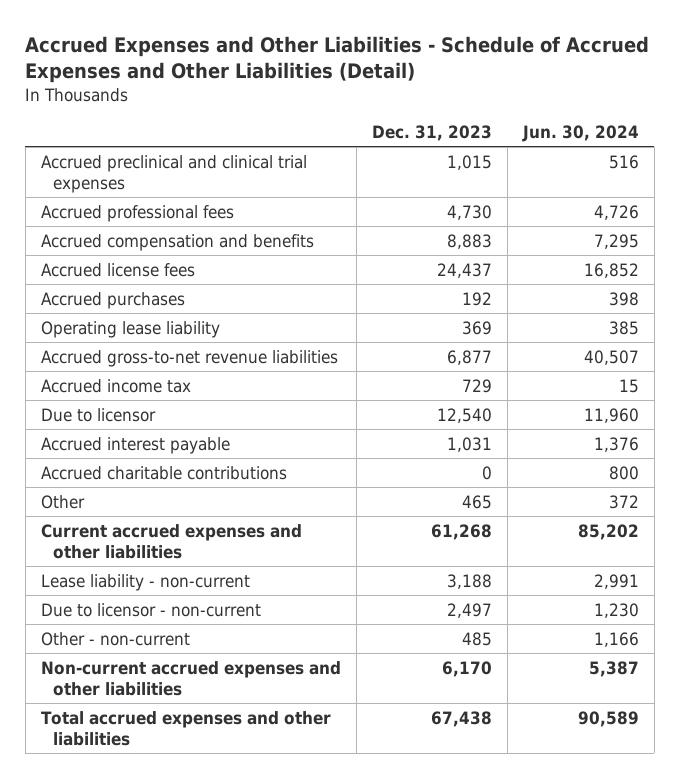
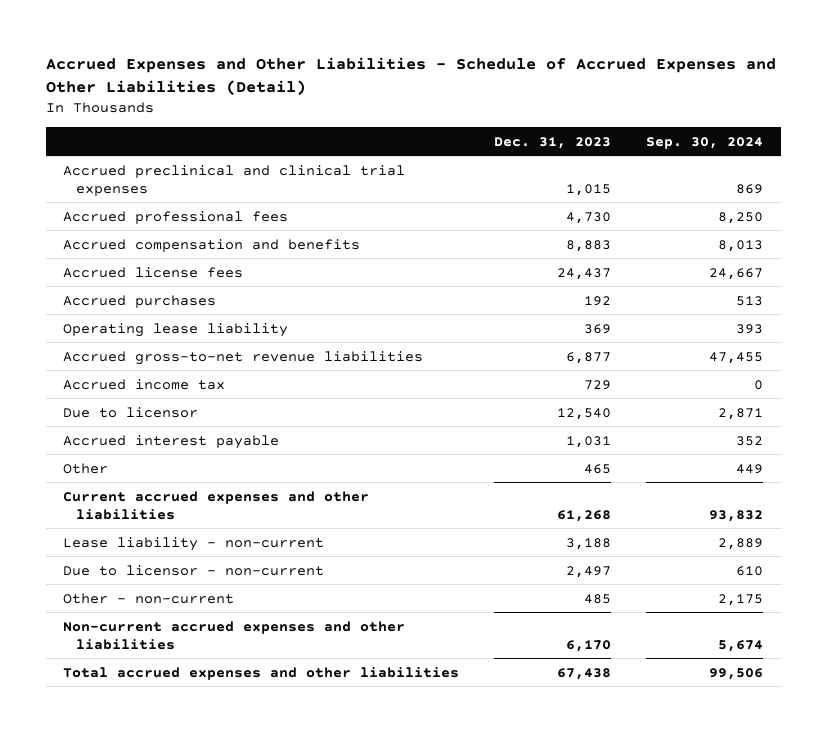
[521,125,639,143] Jun. 30, 2024 -> none
none -> [646,136,764,149] Sep. 30, 2024
[40,465,287,480] Accrued charitable contributions -> none

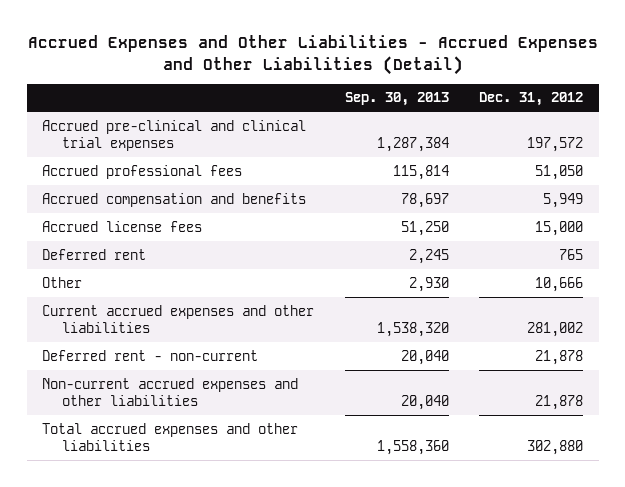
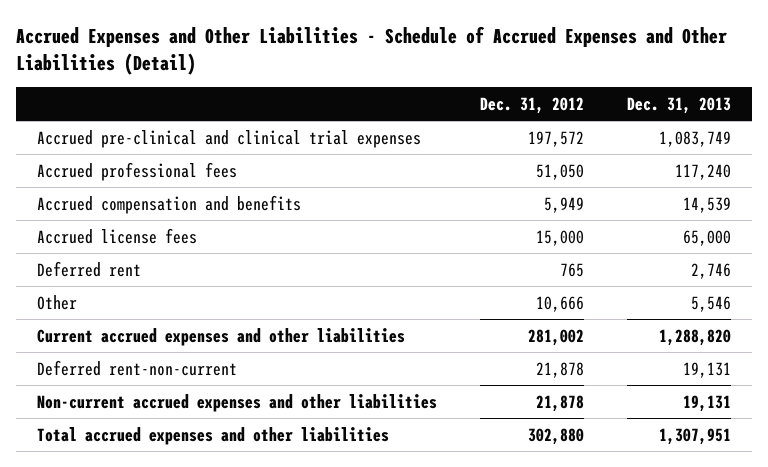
[27,35,598,75] Accrued Expenses and Other Liabilities - Accrued Expenses and Other Liabilities (Detail) -> [16,25,728,75] Accrued Expenses and Other Liabilities - Schedule of Accrued Expenses and Other Liabilities (Detail)
[344,92,449,107] Sep. 30, 2013 -> none
none -> [626,96,731,114] Dec. 31, 2013
[42,349,259,361] Deferred rent - non-current -> [37,359,238,376] Deferred rent-non-current

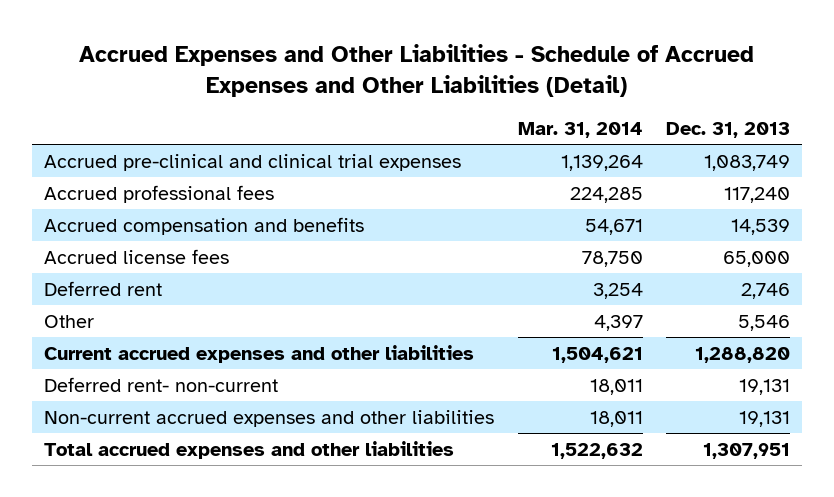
[479,96,584,114] Dec. 31, 2012 -> none
none -> [517,122,643,139] Mar. 31, 2014
[37,359,238,376] Deferred rent-non-current -> [43,376,278,392] Deferred rent- non-current

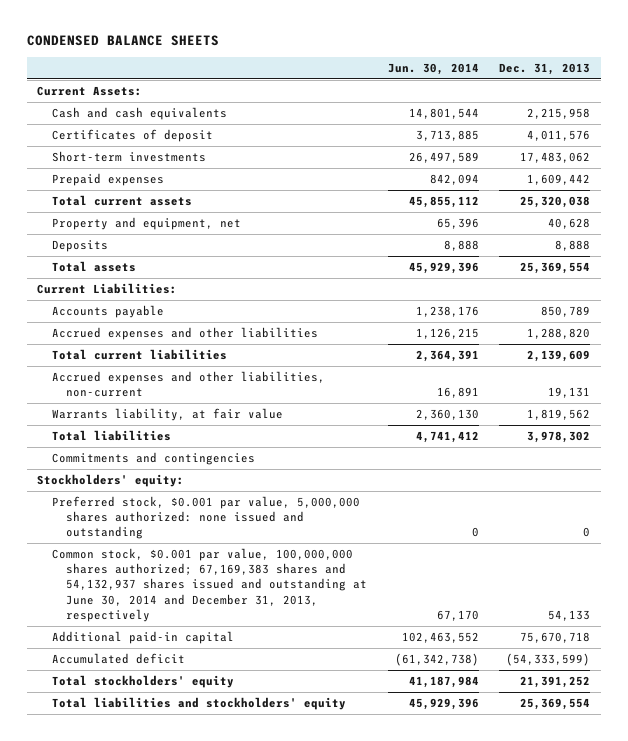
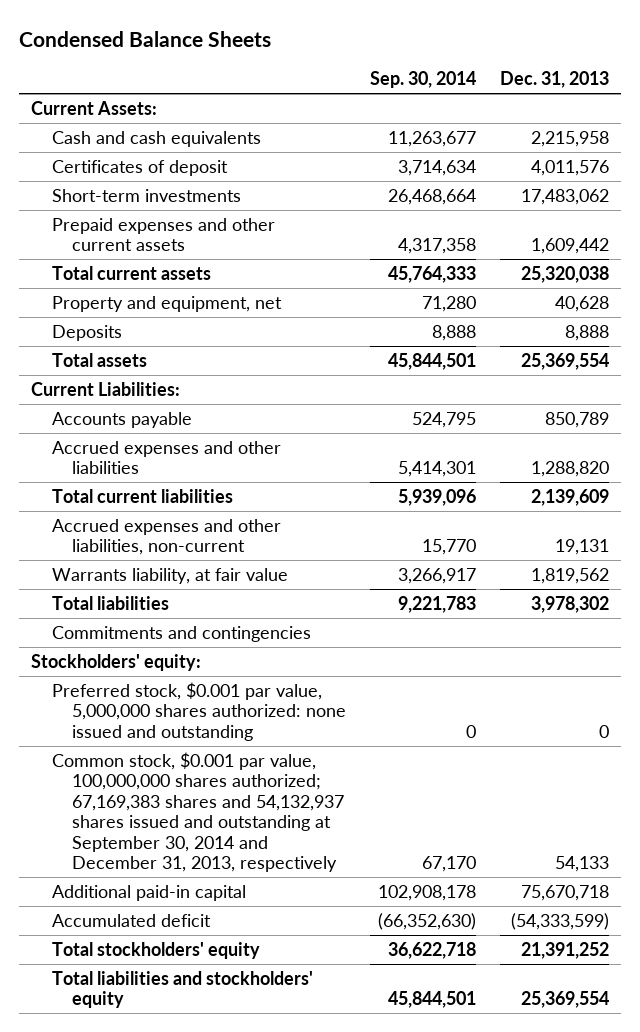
[27,35,220,47] CONDENSED BALANCE SHEETS -> [19,30,272,47] Condensed Balance Sheets
[387,62,479,75] Jun. 30, 2014 -> none
none -> [369,71,476,89] Sep. 30, 2014
[51,173,164,187] Prepaid expenses -> [51,217,275,252] Prepaid expenses and other current assets
[51,548,368,622] Common stock, $0.001 par value, 100,000,000 shares authorized; 67,169,383 shares and 54,132,937 shares issued and outstanding at June 30, 2014 and December 31, 2013, respectively -> [51,751,344,873] Common stock, $0.001 par value, 100,000,000 shares authorized; 67,169,383 shares and 54,132,937 shares issued and outstanding at September 30, 2014 and December 31, 2013, respectively

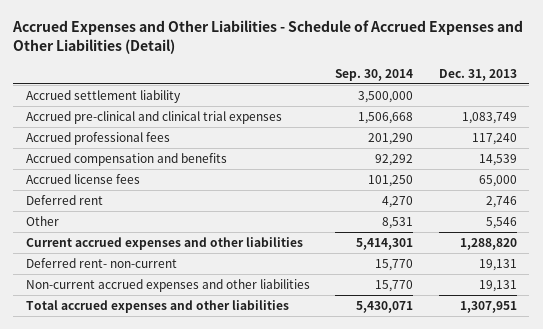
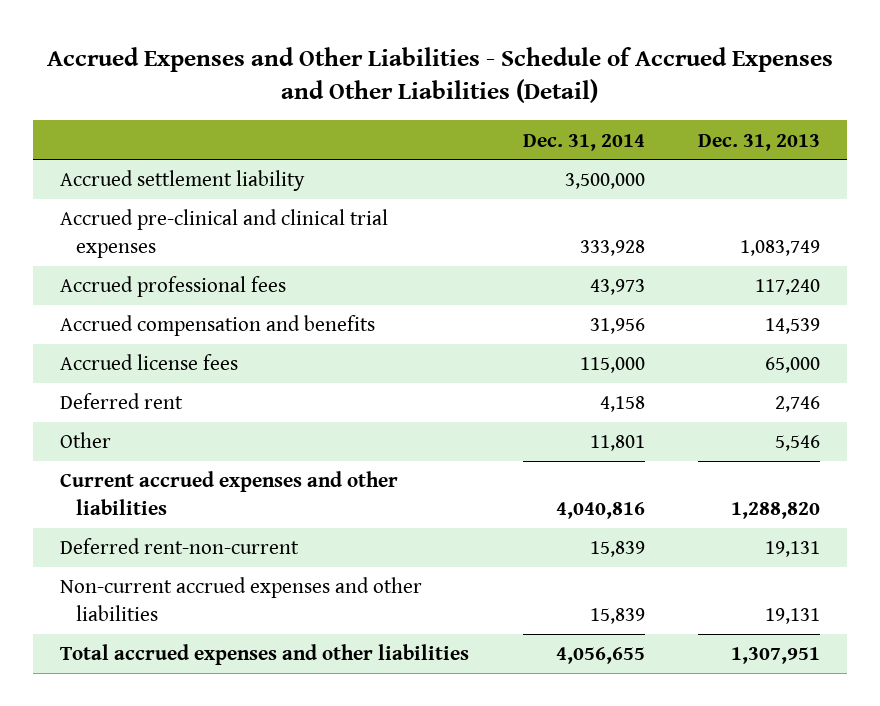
[335,68,414,81] Sep. 30, 2014 -> none
none -> [522,133,645,151] Dec. 31, 2014
[25,257,177,268] Deferred rent- non-current -> [59,538,299,555] Deferred rent-non-current

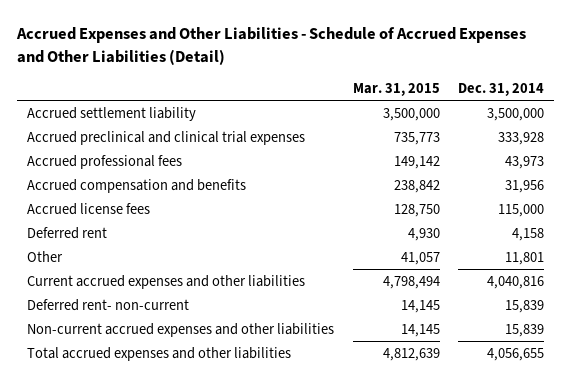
[698,133,821,151] Dec. 31, 2013 -> none
none -> [352,82,440,96] Mar. 31, 2015
[59,209,388,258] Accrued pre-clinical and clinical trial expenses -> [26,130,305,145] Accrued preclinical and clinical trial expenses
[59,538,299,555] Deferred rent-non-current -> [26,298,189,311] Deferred rent- non-current

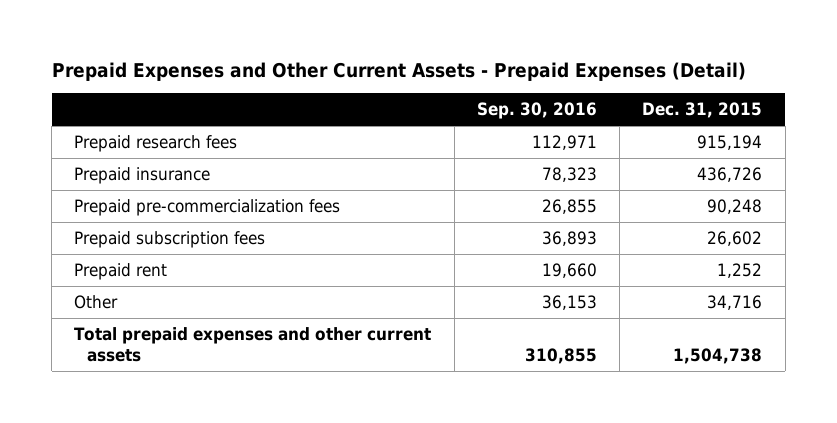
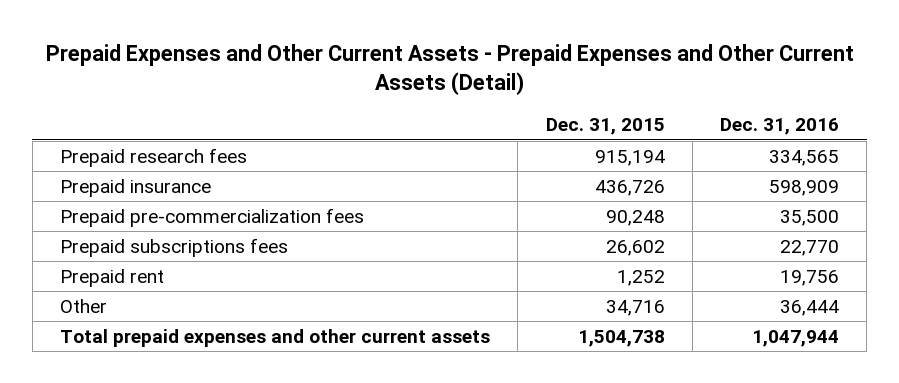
[51,61,746,81] Prepaid Expenses and Other Current Assets - Prepaid Expenses (Detail) -> [45,44,854,96] Prepaid Expenses and Other Current Assets - Prepaid Expenses and Other Current Assets (Detail)
[476,102,597,120] Sep. 30, 2016 -> none
none -> [720,118,840,136] Dec. 31, 2016
[74,231,266,249] Prepaid subscription fees -> [59,237,288,257] Prepaid subscriptions fees

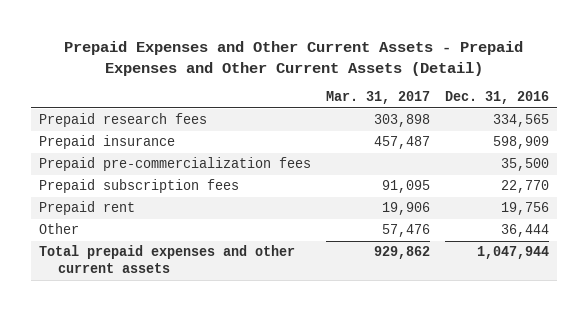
[545,118,665,136] Dec. 31, 2015 -> none
none -> [326,91,431,105] Mar. 31, 2017
[59,237,288,257] Prepaid subscriptions fees -> [38,179,239,194] Prepaid subscription fees

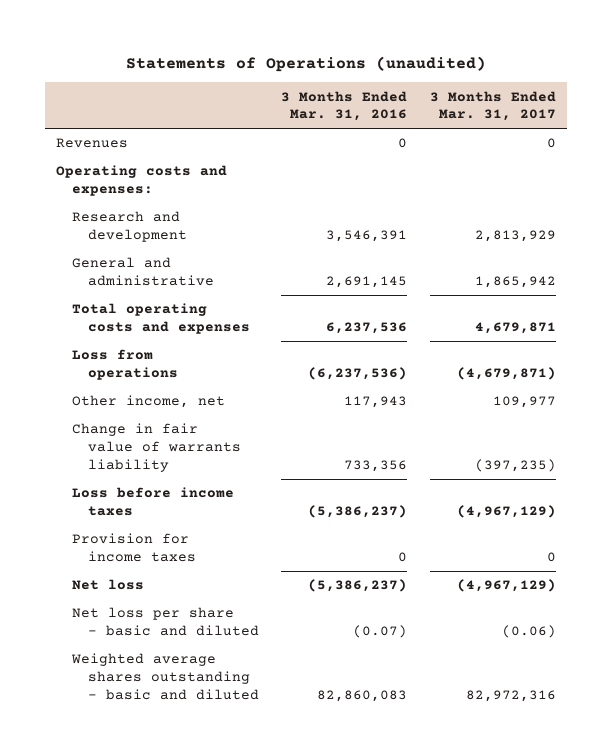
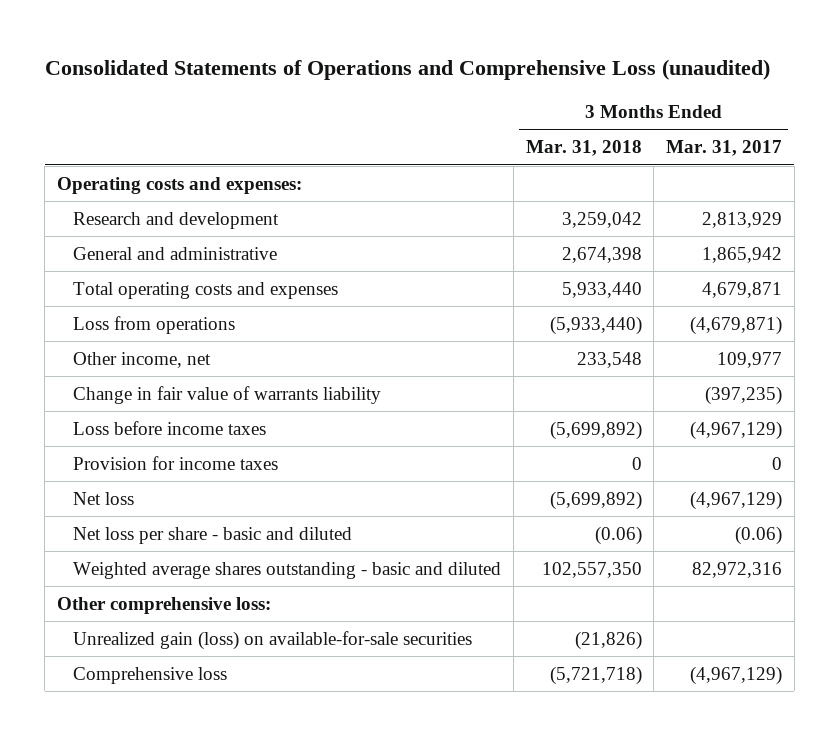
[126,55,487,72] Statements of Operations (unaudited) -> [44,58,770,80] Consolidated Statements of Operations and Comprehensive Loss (unaudited)
[281,90,408,122] 3 Months Ended Mar. 31, 2016 -> none
none -> [525,140,642,157] Mar. 31, 2018
[56,138,129,149] Revenues -> none
none -> [57,596,272,614] Other comprehensive loss:
none -> [73,630,473,650] Unrealized gain (loss) on available-for-sale securities
none -> [73,666,228,684] Comprehensive loss

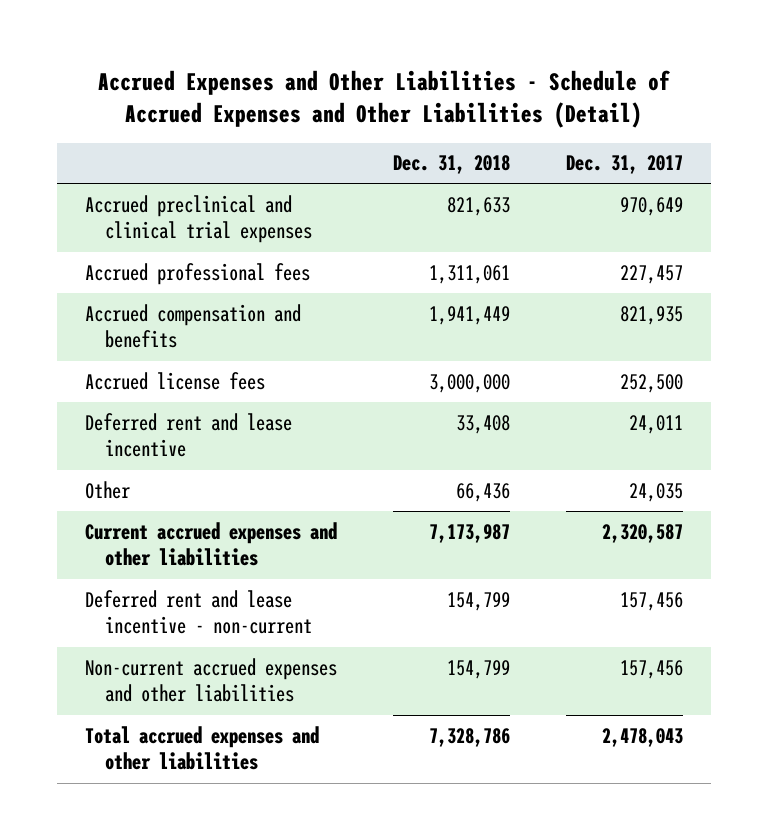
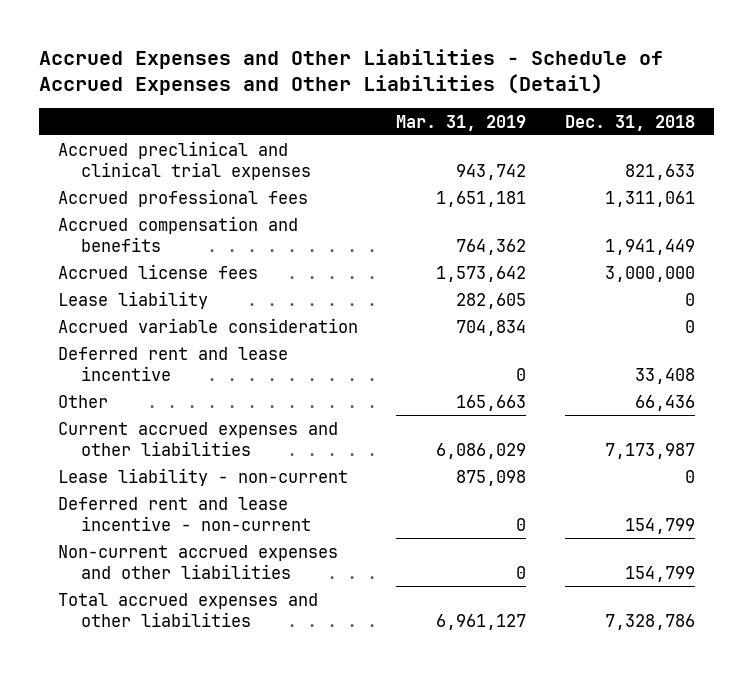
[565,155,683,175] Dec. 31, 2017 -> none
none -> [396,114,527,131] Mar. 31, 2019
none -> [57,290,208,309] Lease liability
none -> [57,317,358,333] Accrued variable consideration
none -> [57,467,348,486] Lease liability - non-current

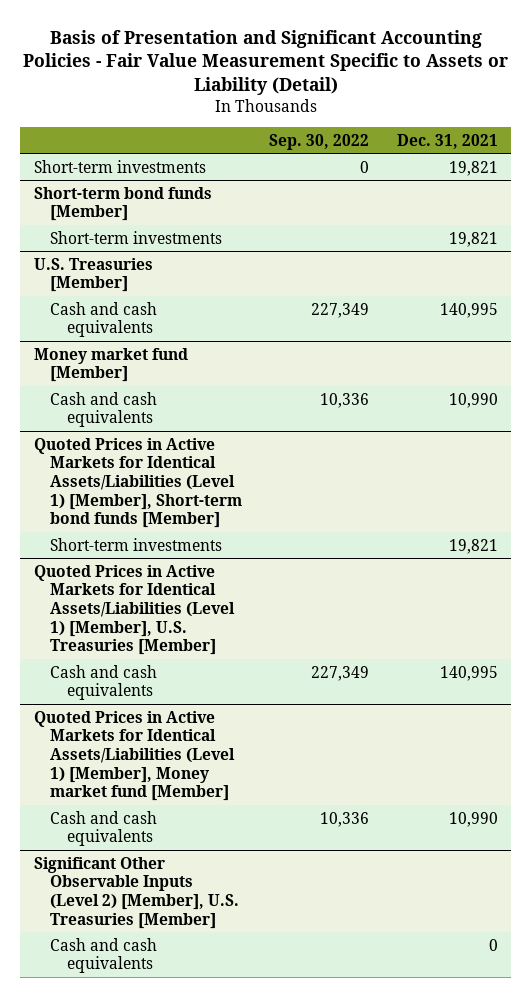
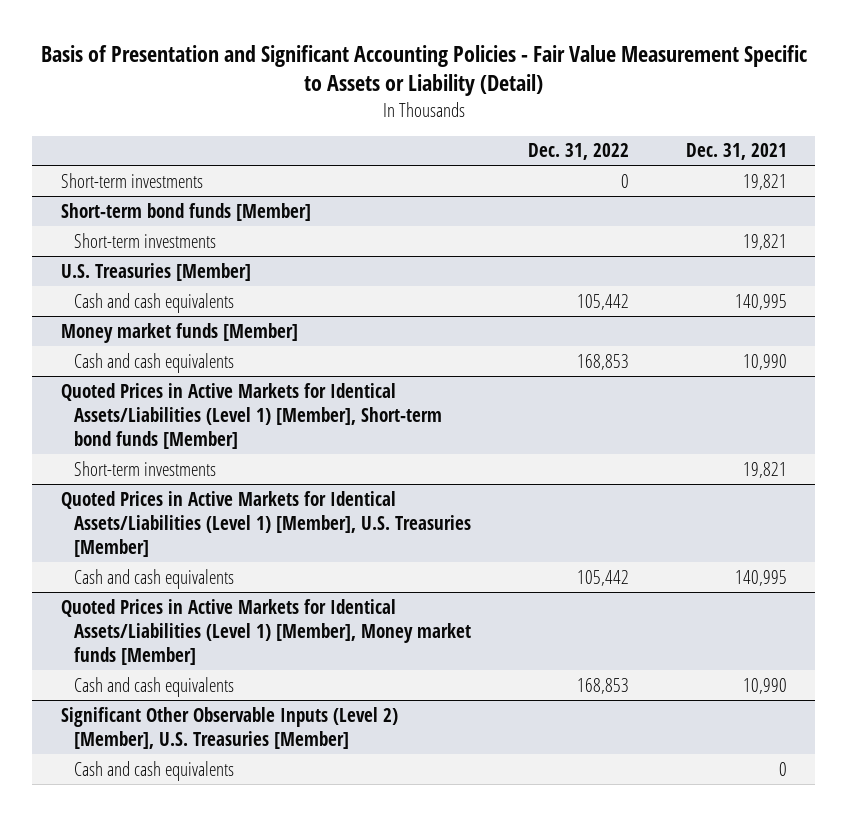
[269,133,370,150] Sep. 30, 2022 -> none
none -> [528,143,630,161] Dec. 31, 2022
[33,347,188,383] Money market fund [Member] -> [60,322,298,343] Money market funds [Member]
[33,710,236,802] Quoted Prices in Active Markets for Identical Assets/Liabilities (Level 1) [Member], Money market fund [Member] -> [60,598,472,665] Quoted Prices in Active Markets for Identical Assets/Liabilities (Level 1) [Member], Money market funds [Member]

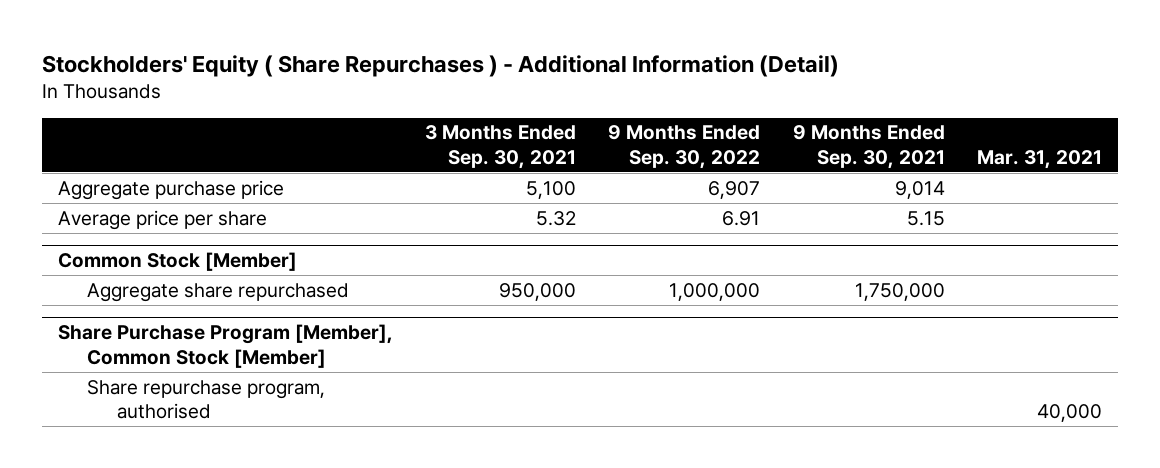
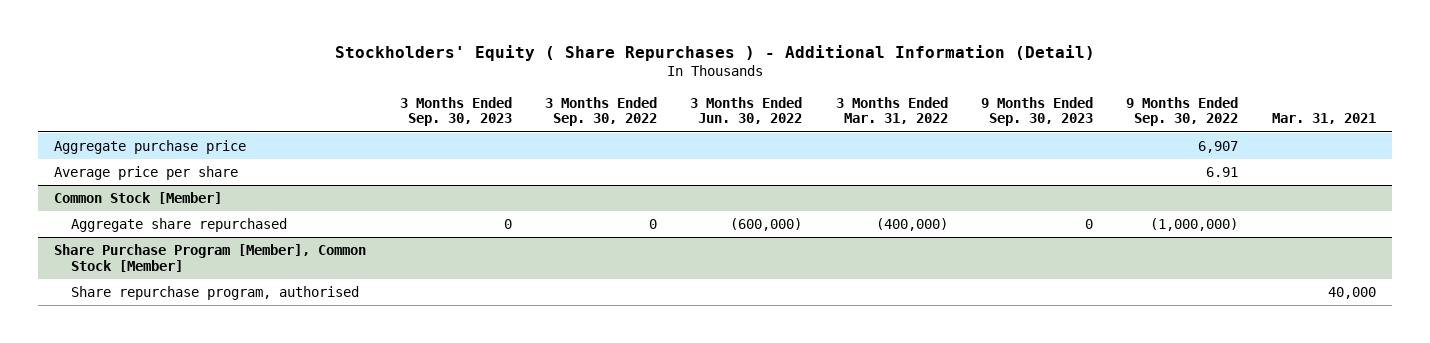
[425,125,577,169] 3 Months Ended Sep. 30, 2021 -> none
[792,125,945,169] 9 Months Ended Sep. 30, 2021 -> none
none -> [399,96,512,127] 3 Months Ended Sep. 30, 2023
none -> [545,96,658,127] 3 Months Ended Sep. 30, 2022
none -> [690,96,803,125] 3 Months Ended Jun. 30, 2022
none -> [835,96,948,125] 3 Months Ended Mar. 31, 2022
none -> [981,96,1094,127] 9 Months Ended Sep. 30, 2023
[669,282,761,301] 1,000,000 -> [1150,217,1239,231] (1,000,000)

